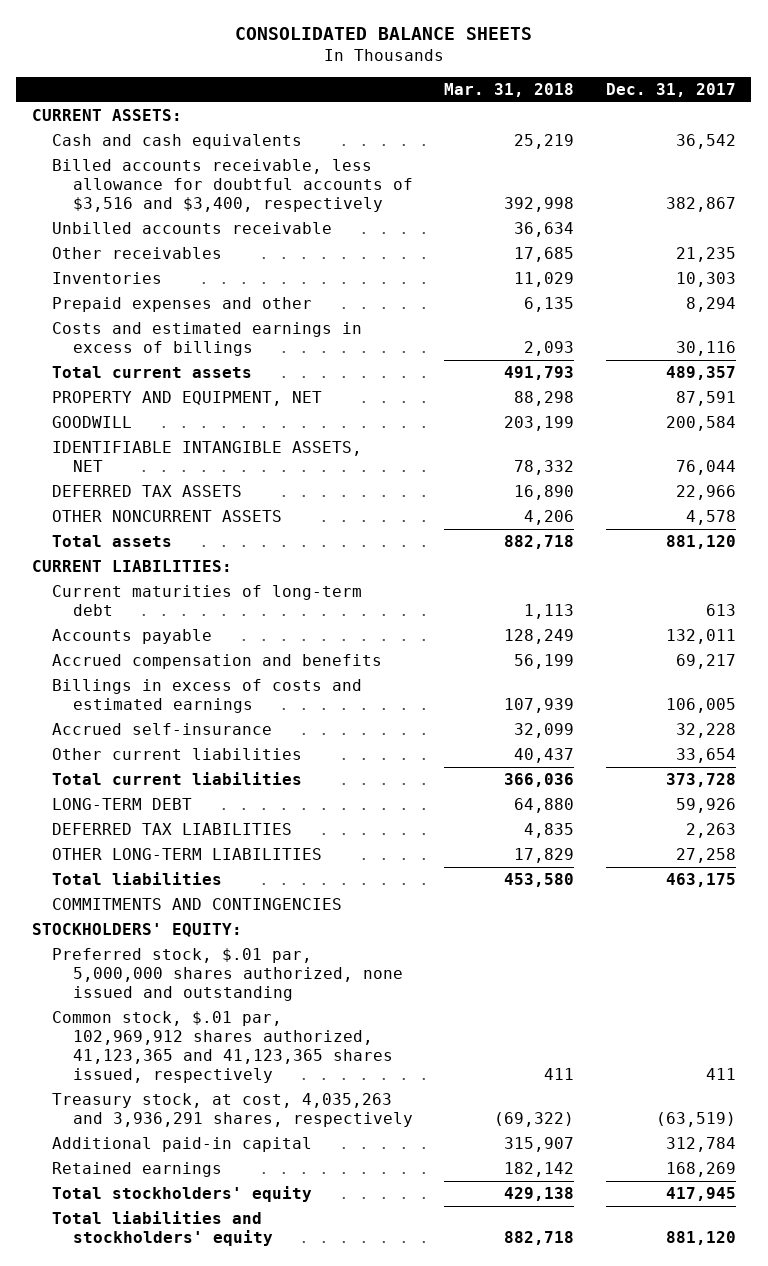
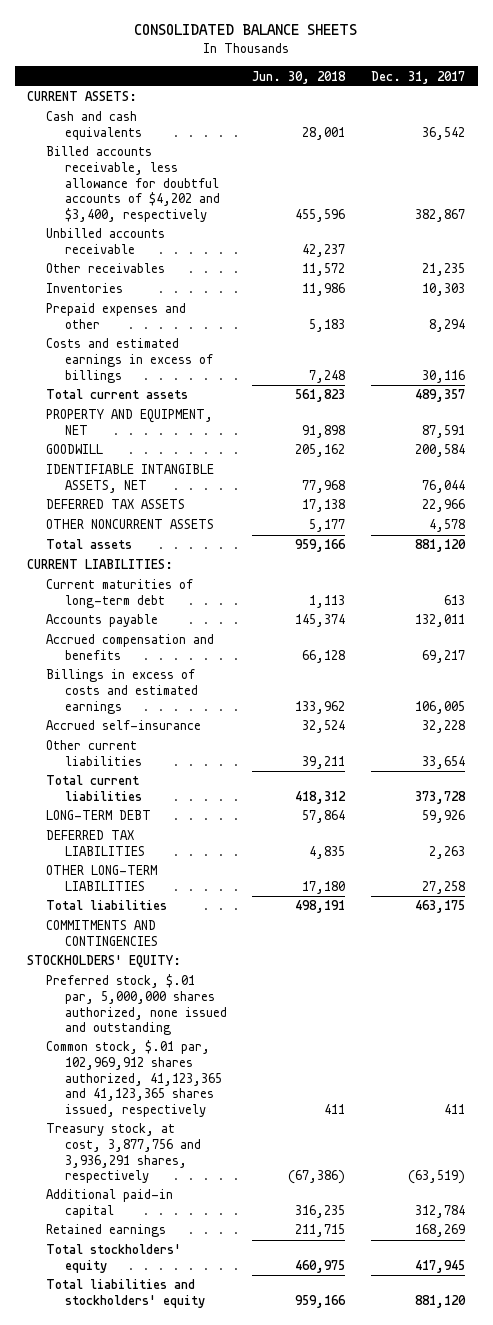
[444,82,575,97] Mar. 31, 2018 -> none
none -> [252,70,347,84] Jun. 30, 2018
[52,159,413,212] Billed accounts receivable, less allowance for doubtful accounts of $3,516 and $3,400, respectively -> [46,146,220,222] Billed accounts receivable, less allowance for doubtful accounts of $4,202 and $3,400, respectively
[52,1093,413,1128] Treasury stock, at cost, 4,035,263 and 3,936,291 shares, respectively -> [46,1123,201,1184] Treasury stock, at cost, 3,877,756 and 3,936,291 shares, respectively

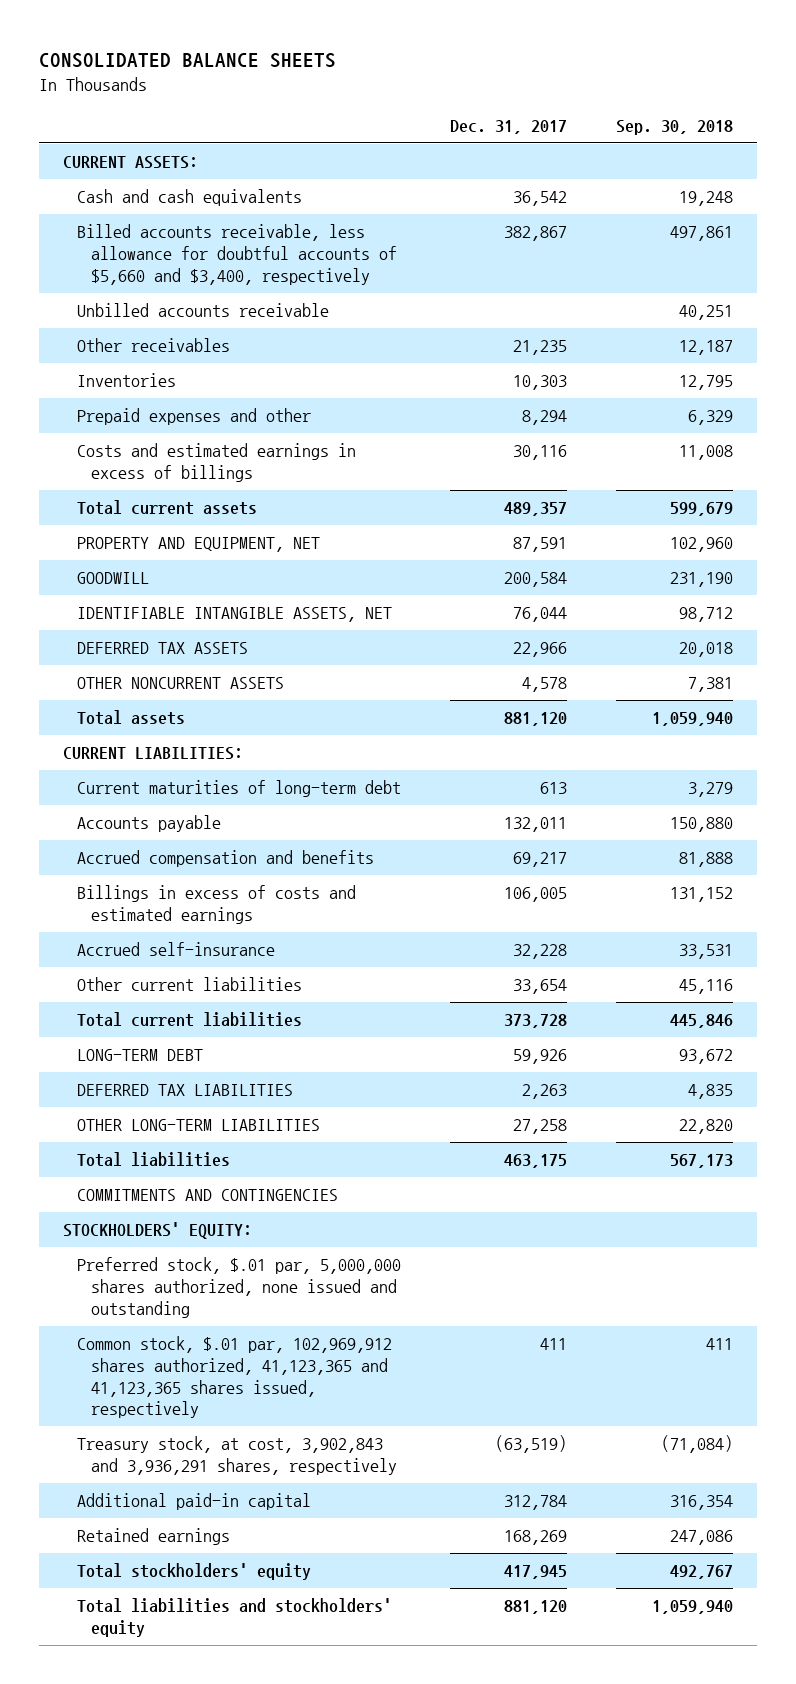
[252,70,347,84] Jun. 30, 2018 -> none
none -> [615,119,733,135] Sep. 30, 2018
[46,146,220,222] Billed accounts receivable, less allowance for doubtful accounts of $4,202 and $3,400, respectively -> [76,224,397,285] Billed accounts receivable, less allowance for doubtful accounts of $5,660 and $3,400, respectively
[46,1123,201,1184] Treasury stock, at cost, 3,877,756 and 3,936,291 shares, respectively -> [76,1436,397,1475] Treasury stock, at cost, 3,902,843 and 3,936,291 shares, respectively

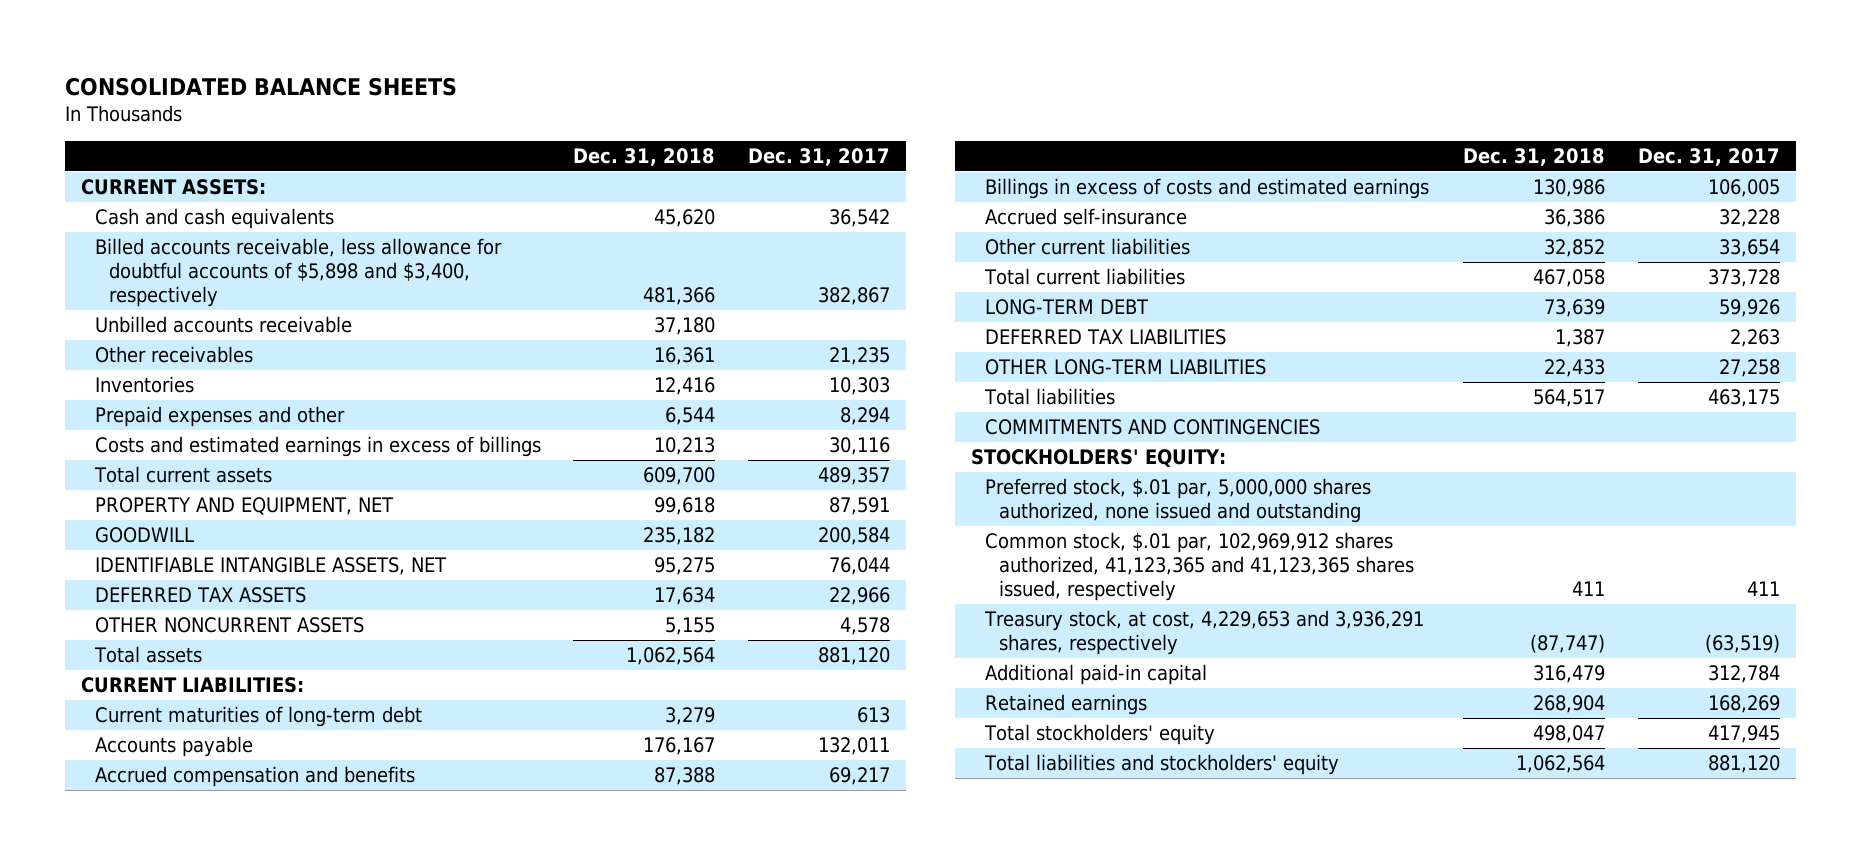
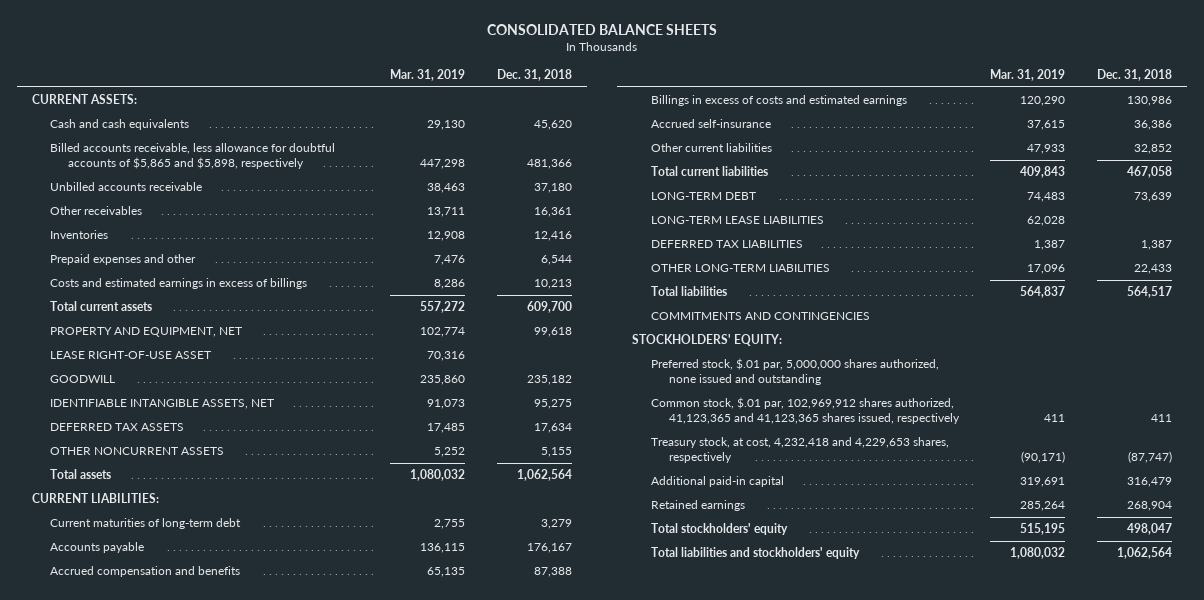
[747,147,890,166] Dec. 31, 2017 -> none
none -> [389,68,465,81] Mar. 31, 2019
[95,238,503,308] Billed accounts receivable, less allowance for doubtful accounts of $5,898 and $3,400, respectively -> [50,143,336,170] Billed accounts receivable, less allowance for doubtful accounts of $5,865 and $5,898, respectively
none -> [50,351,212,360] LEASE RIGHT-OF-USE ASSET
none -> [650,216,824,225] LONG-TERM LEASE LIABILITIES
[983,610,1424,656] Treasury stock, at cost, 4,229,653 and 3,936,291 shares, respectively -> [650,437,949,464] Treasury stock, at cost, 4,232,418 and 4,229,653 shares, respectively

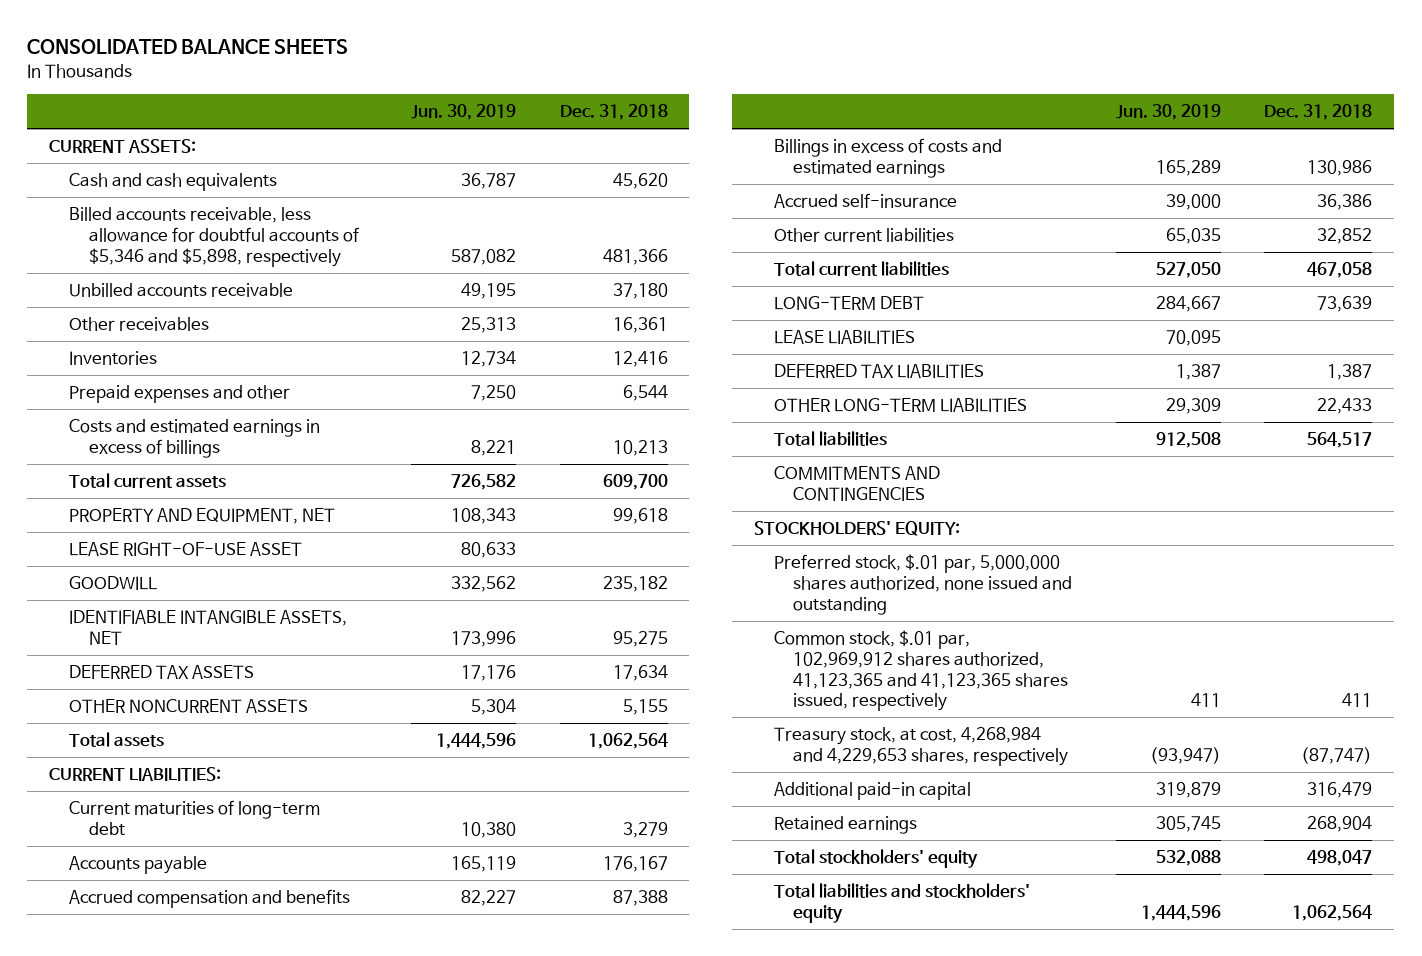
[389,68,465,81] Mar. 31, 2019 -> none
none -> [411,104,517,121] Jun. 30, 2019
[50,143,336,170] Billed accounts receivable, less allowance for doubtful accounts of $5,865 and $5,898, respectively -> [68,207,359,267] Billed accounts receivable, less allowance for doubtful accounts of $5,346 and $5,898, respectively
[650,216,824,225] LONG-TERM LEASE LIABILITIES -> [773,330,915,345] LEASE LIABILITIES
[650,437,949,464] Treasury stock, at cost, 4,232,418 and 4,229,653 shares, respectively -> [773,727,1069,767] Treasury stock, at cost, 4,268,984 and 4,229,653 shares, respectively

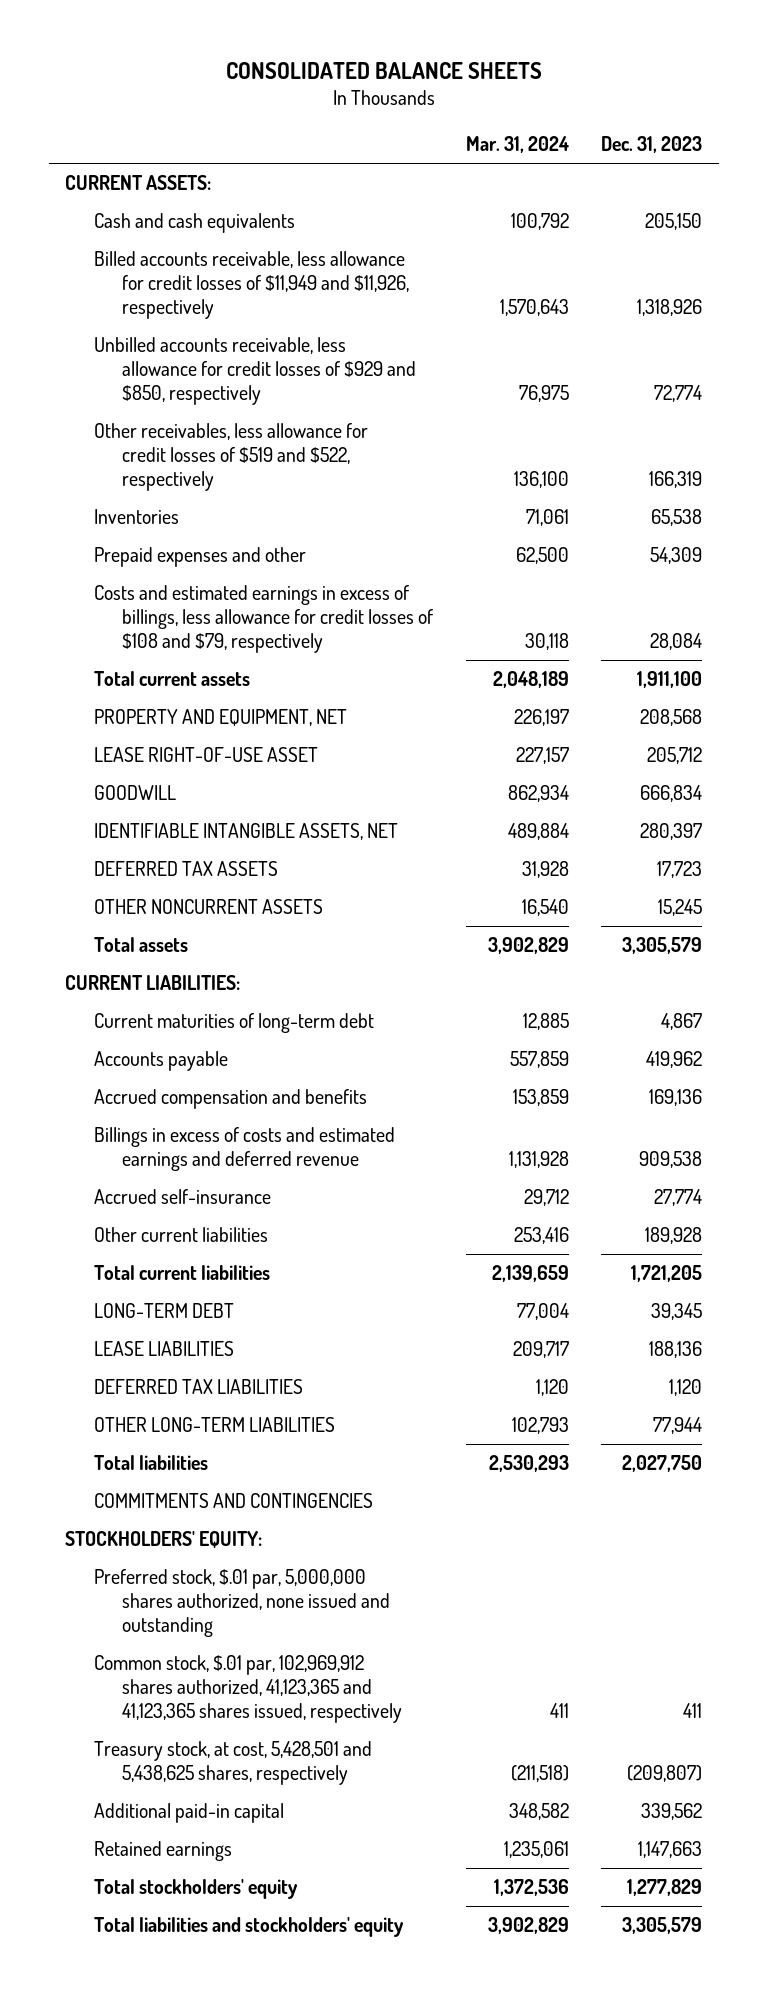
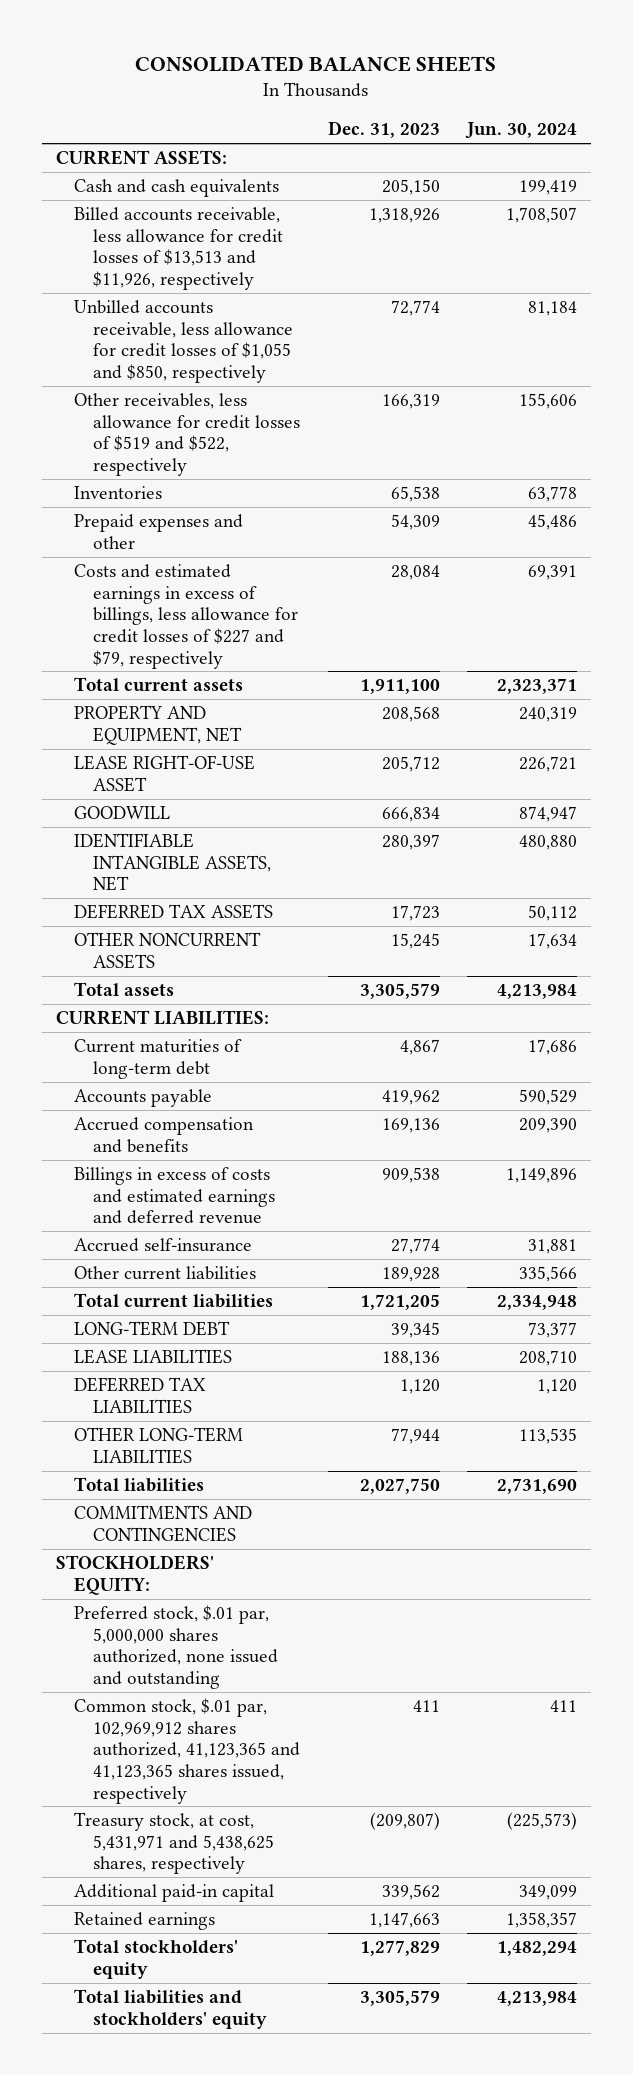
[465,136,569,154] Mar. 31, 2024 -> none
none -> [465,122,578,140] Jun. 30, 2024
[93,251,410,319] Billed accounts receivable, less allowance for credit losses of $11,949 and $11,926, respectively -> [74,207,284,290] Billed accounts receivable, less allowance for credit losses of $13,513 and $11,926, respectively
[93,337,417,405] Unbilled accounts receivable, less allowance for credit losses of $929 and $850, respectively -> [74,300,294,383] Unbilled accounts receivable, less allowance for credit losses of $1,055 and $850, respectively
[93,585,434,653] Costs and estimated earnings in excess of billings, less allowance for credit losses of $108 and $79, respectively -> [74,564,299,669] Costs and estimated earnings in excess of billings, less allowance for credit losses of $227 and $79, respectively
[93,1741,372,1785] Treasury stock, at cost, 5,428,501 and 5,438,625 shares, respectively -> [74,1812,275,1875] Treasury stock, at cost, 5,431,971 and 5,438,625 shares, respectively

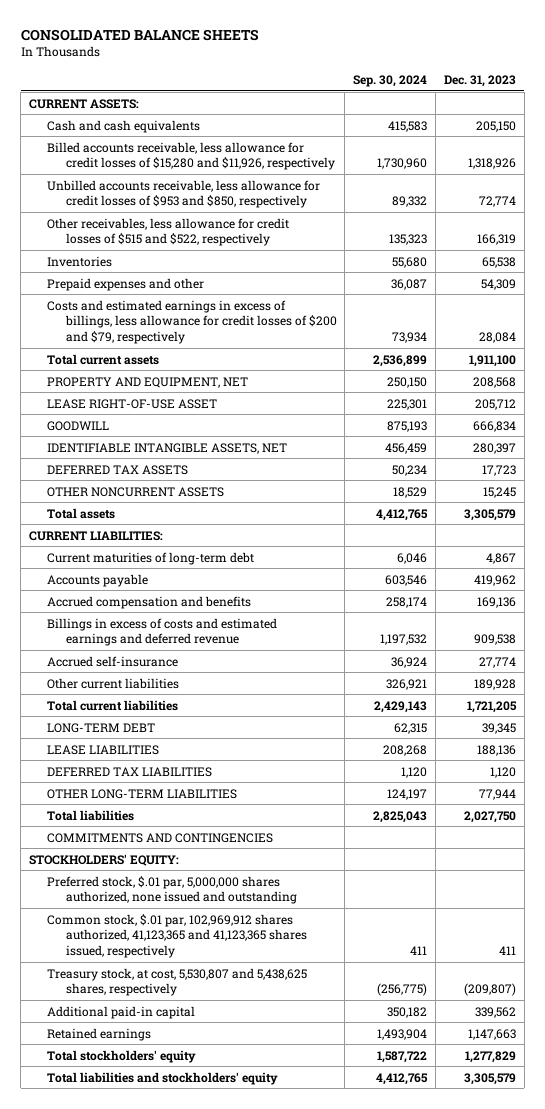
[465,122,578,140] Jun. 30, 2024 -> none
none -> [353,74,428,87] Sep. 30, 2024
[74,207,284,290] Billed accounts receivable, less allowance for credit losses of $13,513 and $11,926, respectively -> [47,141,335,171] Billed accounts receivable, less allowance for credit losses of $15,280 and $11,926, respectively
[74,300,294,383] Unbilled accounts receivable, less allowance for credit losses of $1,055 and $850, respectively -> [47,179,321,209] Unbilled accounts receivable, less allowance for credit losses of $953 and $850, respectively
[74,393,301,476] Other receivables, less allowance for credit losses of $519 and $522, respectively -> [47,217,290,247] Other receivables, less allowance for credit losses of $515 and $522, respectively
[74,564,299,669] Costs and estimated earnings in excess of billings, less allowance for credit losses of $227 and $79, respectively -> [47,299,337,344] Costs and estimated earnings in excess of billings, less allowance for credit losses of $200 and $79, respectively
[74,1812,275,1875] Treasury stock, at cost, 5,431,971 and 5,438,625 shares, respectively -> [47,967,308,997] Treasury stock, at cost, 5,530,807 and 5,438,625 shares, respectively

